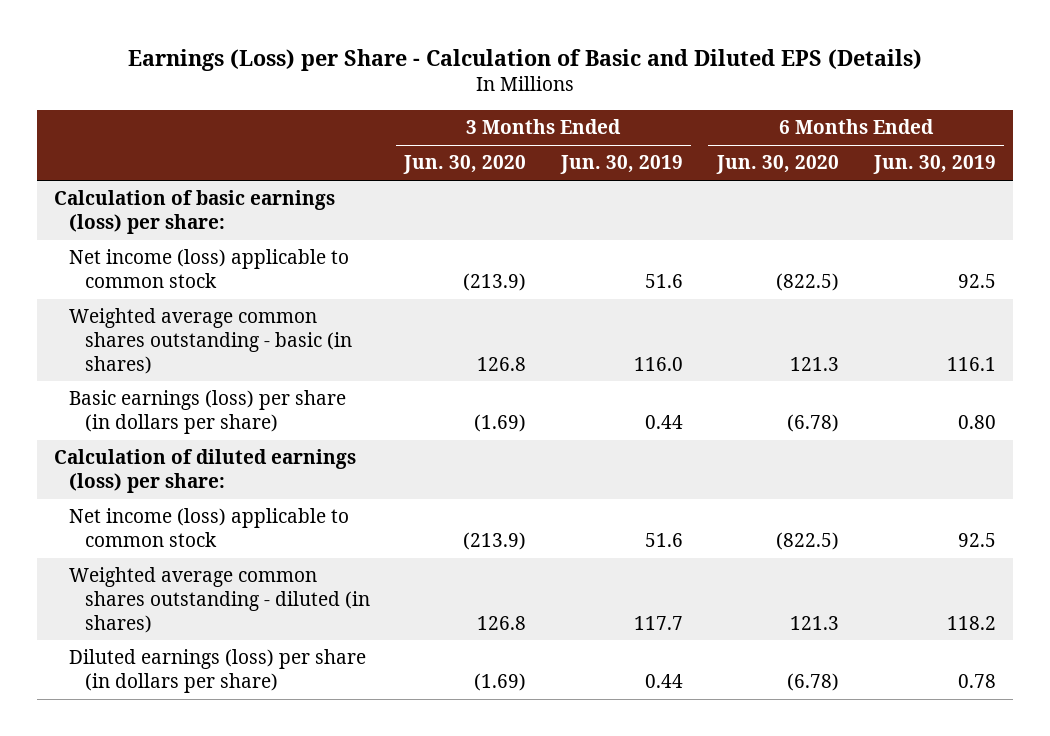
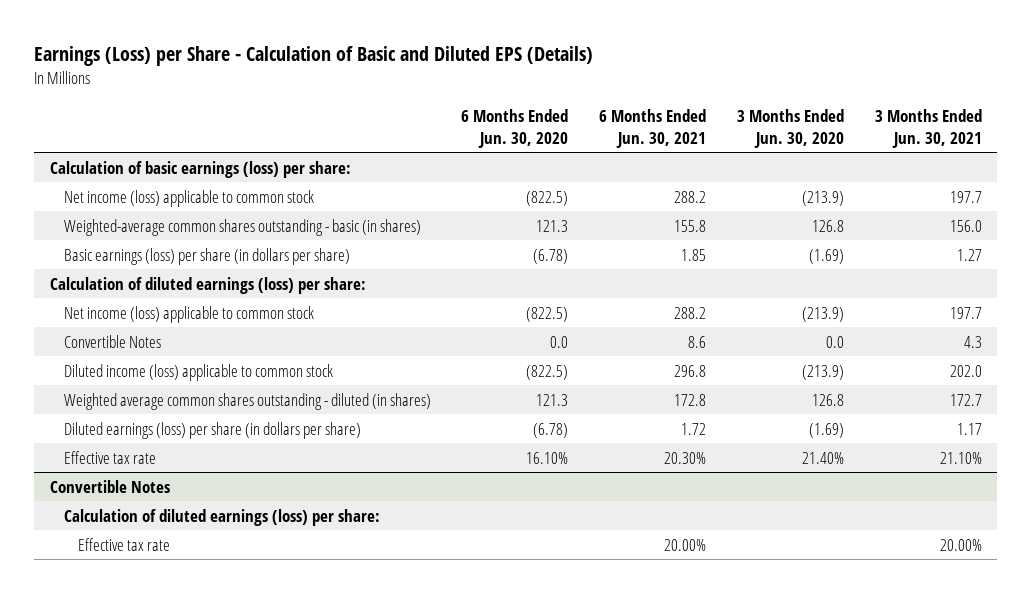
[559,155,683,175] Jun. 30, 2019 -> none
[872,155,996,175] Jun. 30, 2019 -> none
none -> [599,108,707,148] 6 Months Ended Jun. 30, 2021
none -> [874,108,982,148] 3 Months Ended Jun. 30, 2021
[69,308,352,374] Weighted average common shares outstanding - basic (in shares) -> [63,218,421,236] Weighted-average common shares outstanding - basic (in shares)
none -> [63,334,161,348] Convertible Notes
none -> [63,363,333,381] Diluted income (loss) applicable to common stock
none -> [63,450,156,464] Effective tax rate
none -> [49,479,170,493] Convertible Notes
none -> [63,508,380,526] Calculation of diluted earnings (loss) per share:
none -> [77,537,170,551] Effective tax rate

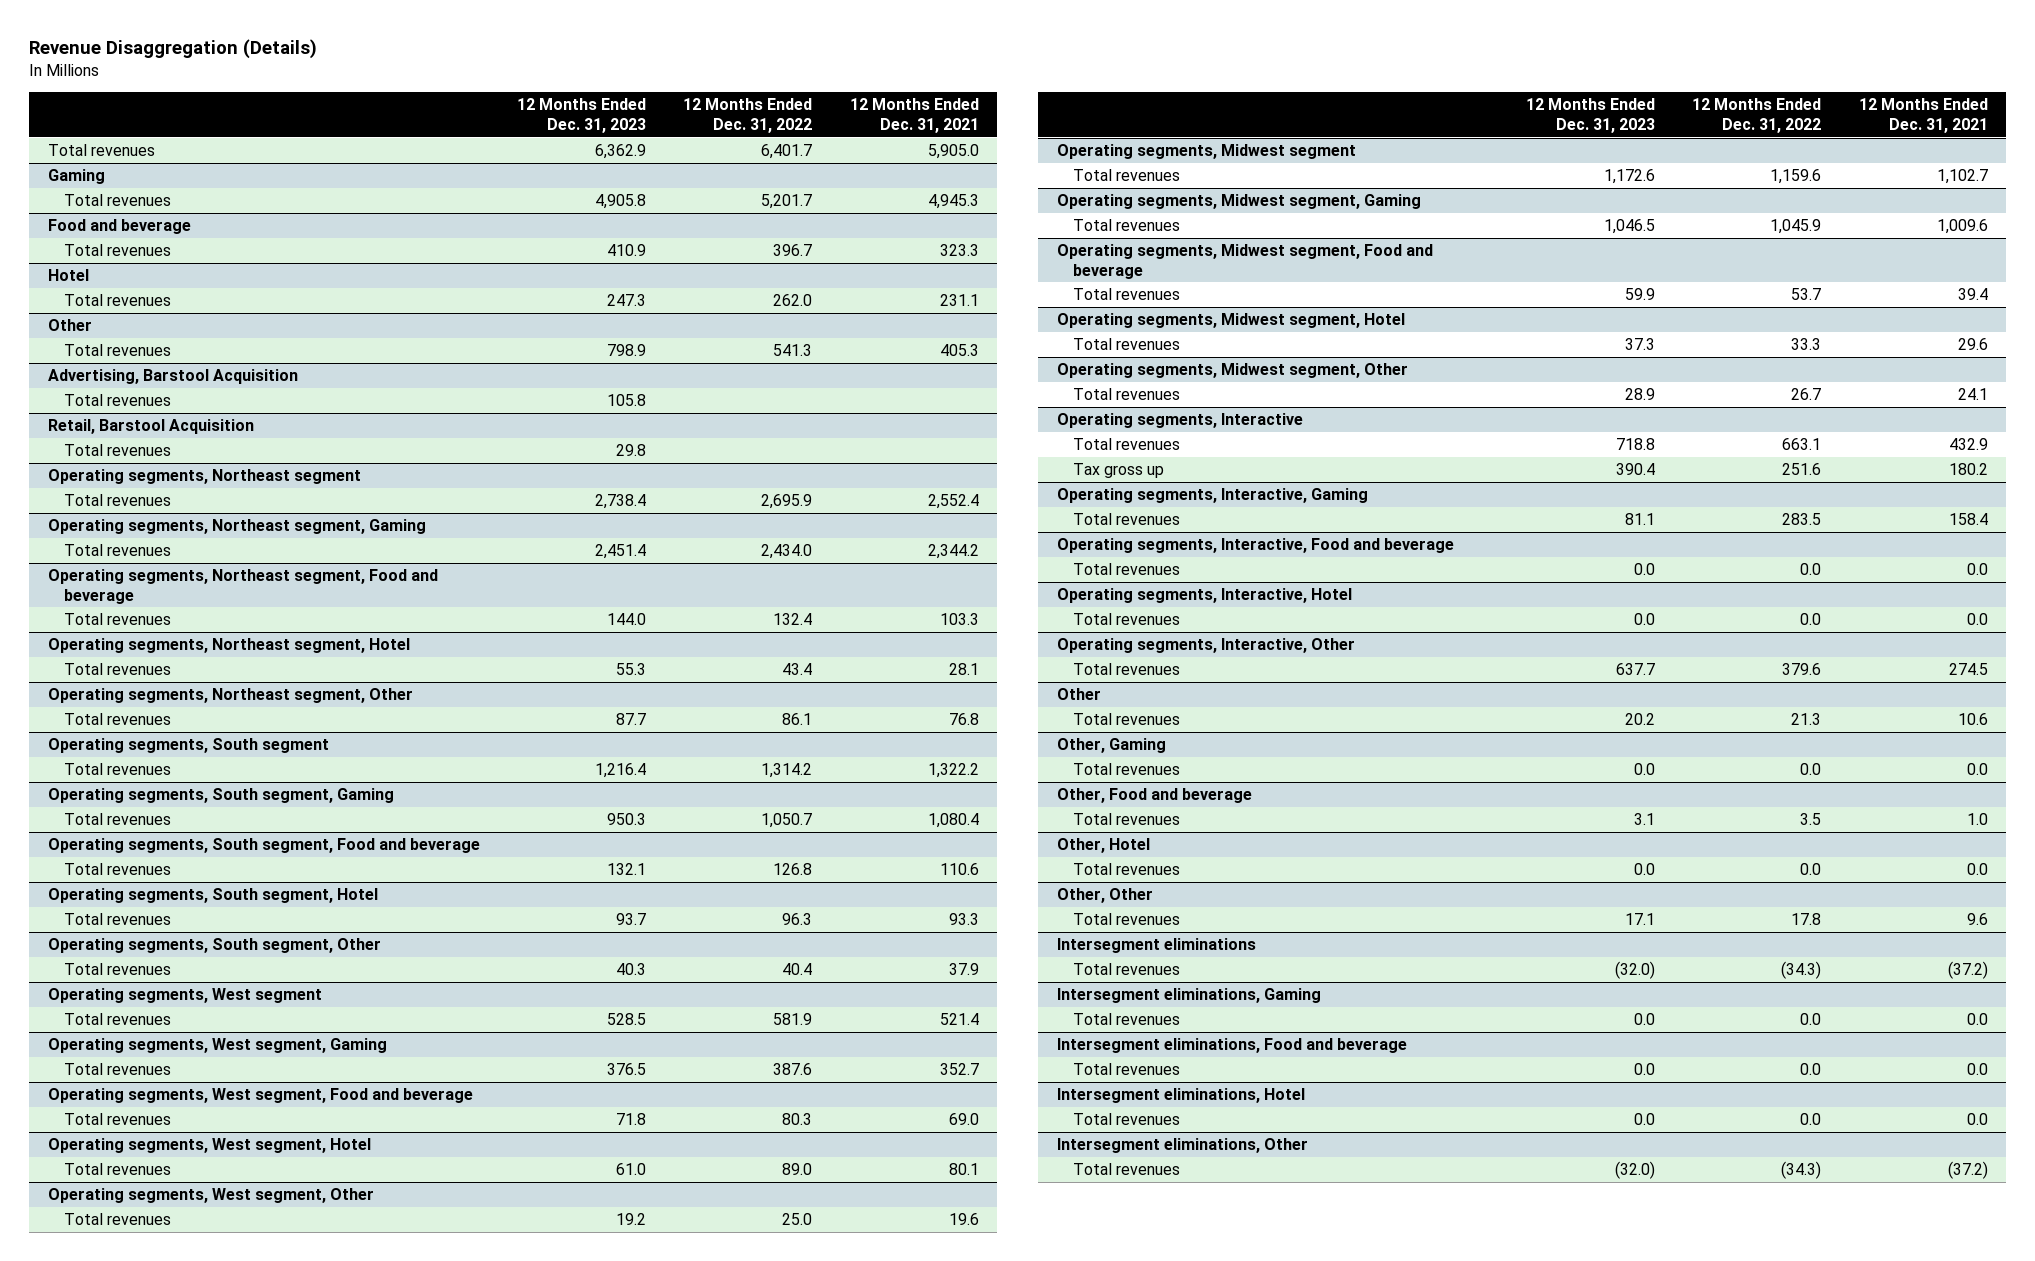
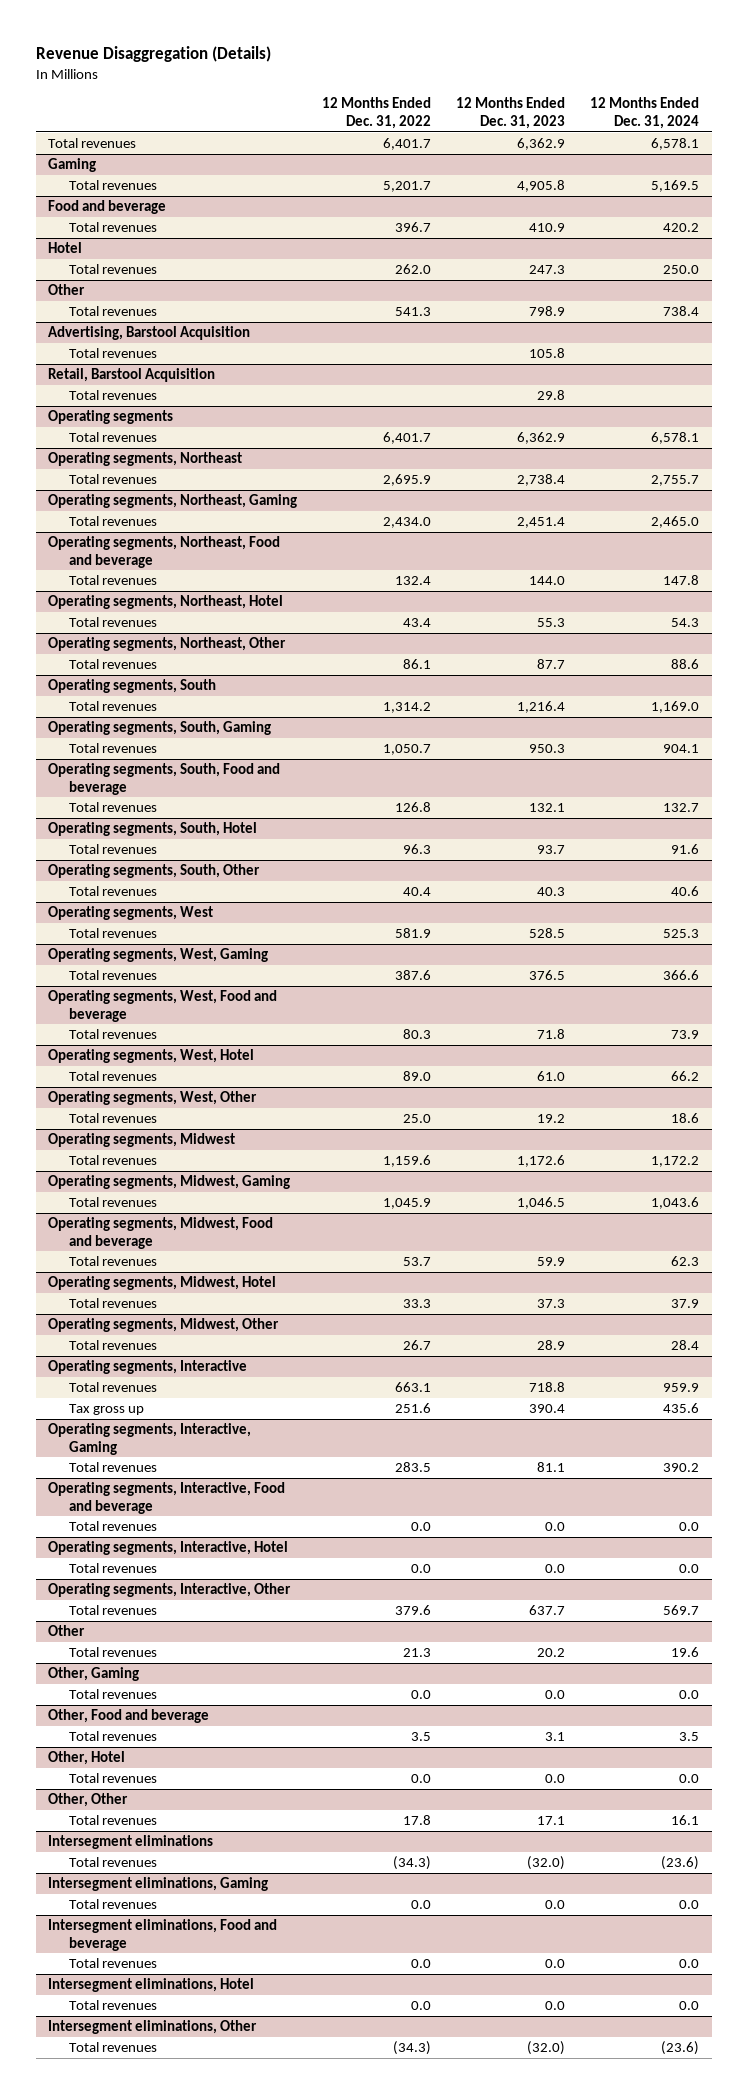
[849,98,979,133] 12 Months Ended Dec. 31, 2021 -> none
none -> [590,97,700,129] 12 Months Ended Dec. 31, 2024
none -> [48,410,174,425] Operating segments
none -> [69,432,158,443] Total revenues
[47,469,361,485] Operating segments, Northeast segment -> [48,452,243,467] Operating segments, Northeast
[47,519,426,535] Operating segments, Northeast segment, Gaming -> [48,494,298,509] Operating segments, Northeast, Gaming
[47,569,438,604] Operating segments, Northeast segment, Food and beverage -> [48,536,281,568] Operating segments, Northeast, Food and beverage
[47,638,410,654] Operating segments, Northeast segment, Hotel -> [48,595,284,610] Operating segments, Northeast, Hotel
[47,688,413,704] Operating segments, Northeast segment, Other -> [48,637,287,652] Operating segments, Northeast, Other
[47,738,329,754] Operating segments, South segment -> [48,679,217,694] Operating segments, South
[47,788,394,804] Operating segments, South segment, Gaming -> [48,721,272,736] Operating segments, South, Gaming
[47,838,480,854] Operating segments, South segment, Food and beverage -> [48,763,281,795] Operating segments, South, Food and beverage
[47,888,378,904] Operating segments, South segment, Hotel -> [48,822,258,837] Operating segments, South, Hotel
[47,938,381,954] Operating segments, South segment, Other -> [48,864,261,879] Operating segments, South, Other
[47,988,322,1004] Operating segments, West segment -> [48,906,214,921] Operating segments, West
[47,1038,387,1054] Operating segments, West segment, Gaming -> [48,948,269,963] Operating segments, West, Gaming
[47,1088,473,1104] Operating segments, West segment, Food and beverage -> [48,990,278,1022] Operating segments, West, Food and beverage
[47,1138,371,1154] Operating segments, West segment, Hotel -> [48,1049,255,1064] Operating segments, West, Hotel
[47,1188,374,1204] Operating segments, West segment, Other -> [48,1091,258,1106] Operating segments, West, Other
[1056,144,1356,160] Operating segments, Midwest segment -> [48,1133,236,1148] Operating segments, Midwest
[1056,194,1421,210] Operating segments, Midwest segment, Gaming -> [48,1175,291,1190] Operating segments, Midwest, Gaming
[1056,244,1433,279] Operating segments, Midwest segment, Food and beverage -> [48,1217,274,1249] Operating segments, Midwest, Food and beverage
[1056,313,1405,329] Operating segments, Midwest segment, Hotel -> [48,1276,277,1291] Operating segments, Midwest, Hotel
[1056,363,1408,379] Operating segments, Midwest segment, Other -> [48,1318,280,1333] Operating segments, Midwest, Other

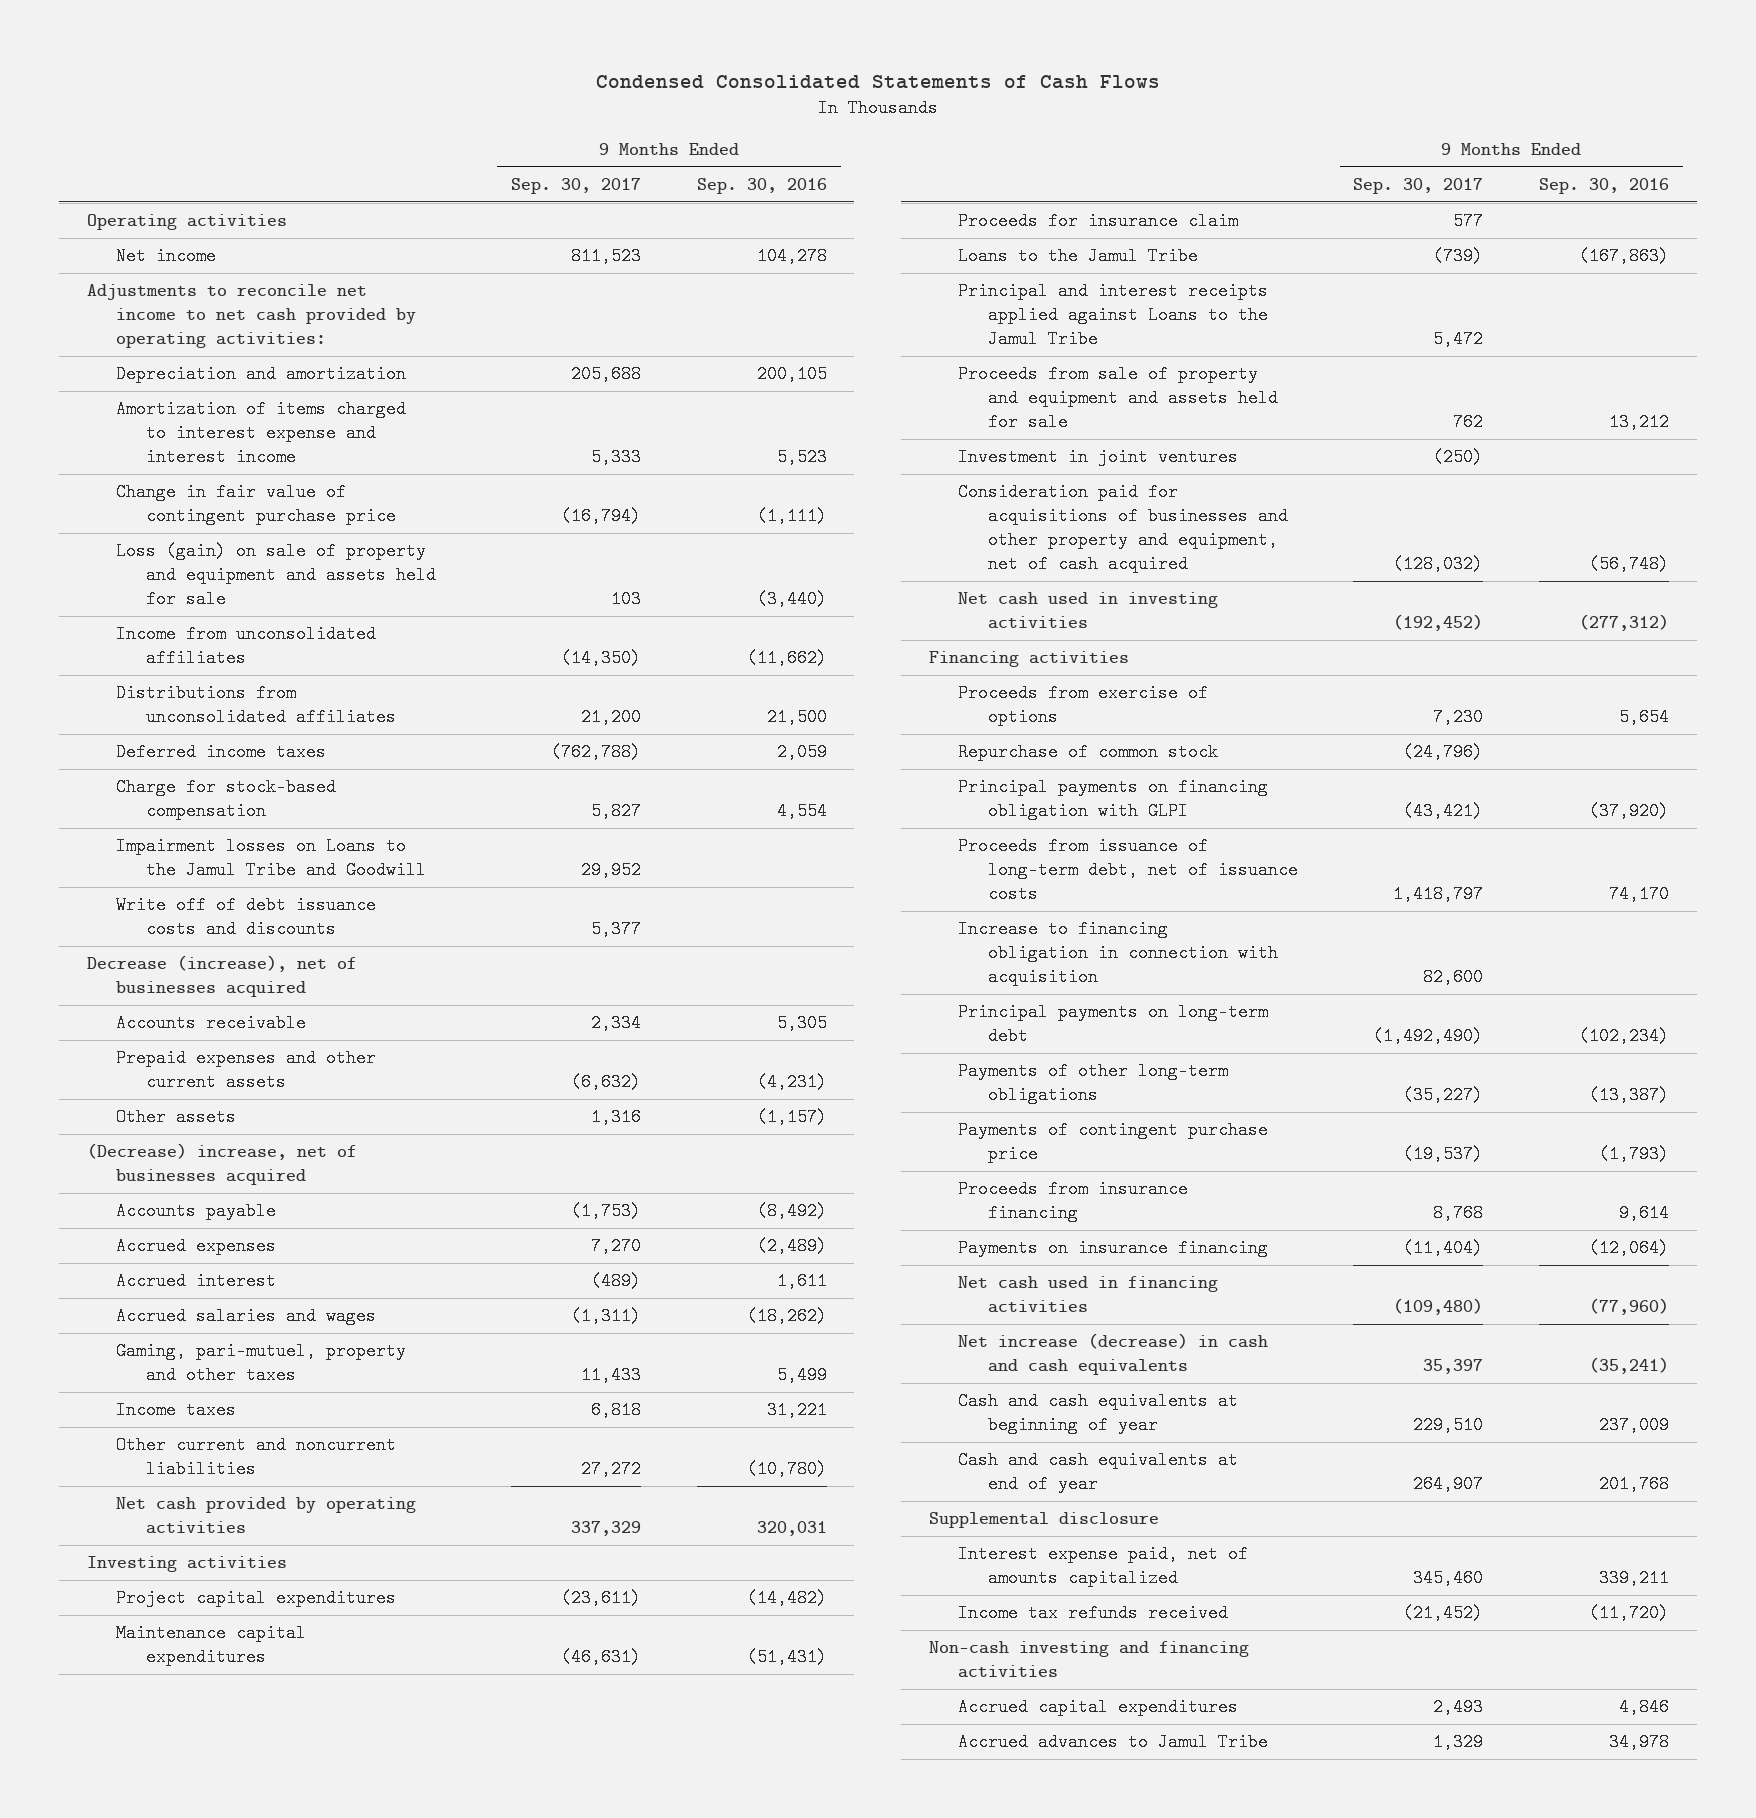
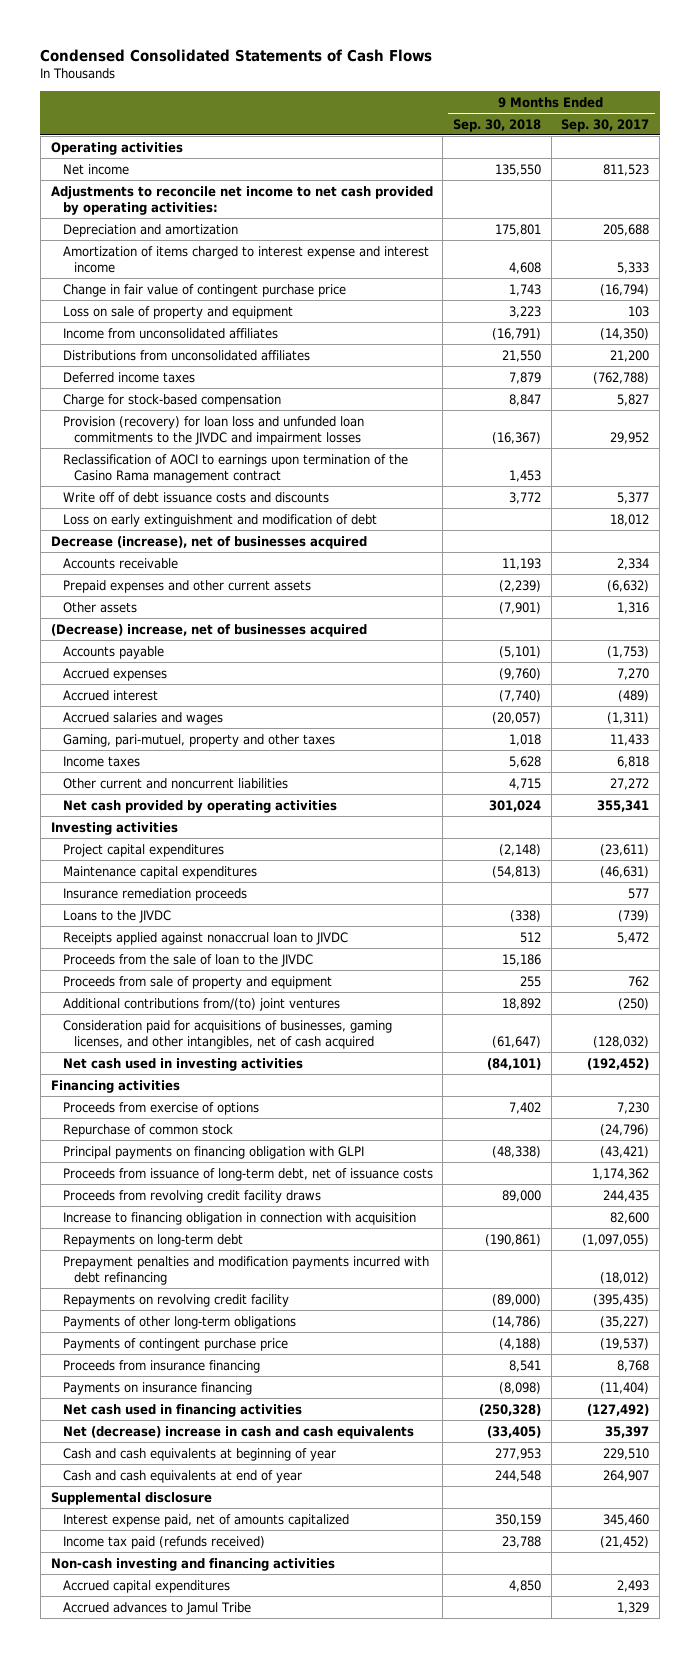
[696,178,827,195] Sep. 30, 2016 -> none
none -> [453,118,542,132] Sep. 30, 2018
[116,542,436,608] Loss (gain) on sale of property and equipment and assets held for sale -> [62,305,293,319] Loss on sale of property and equipment
[116,837,426,880] Impairment losses on Loans to the Jamul Tribe and Goodwill -> [62,415,364,445] Provision (recovery) for loan loss and unfunded loan commitments to the JIVDC and impairment losses
none -> [62,453,408,483] Reclassification of AOCI to earnings upon termination of the Casino Rama management contract
none -> [62,513,377,527] Loss on early extinguishment and modification of debt
[571,1521,642,1537] 337,329 -> [597,799,650,812] 355,341
[958,448,1239,467] Investment in joint ventures -> none
[958,212,1239,231] Proceeds for insurance claim -> [62,887,247,901] Insurance remediation proceeds
[958,247,1199,266] Loans to the Jamul Tribe -> [62,909,171,923] Loans to the JIVDC
[958,282,1269,348] Principal and interest receipts applied against Loans to the Jamul Tribe -> [62,931,348,945] Receipts applied against nonaccrual loan to JIVDC
none -> [62,953,313,967] Proceeds from the sale of loan to the JIVDC
[958,365,1279,431] Proceeds from sale of property and equipment and assets held for sale -> [62,975,332,989] Proceeds from sale of property and equipment
none -> [62,997,340,1011] Additional contributions from/(to) joint ventures
[958,483,1289,573] Consideration paid for acquisitions of businesses and other property and equipment, net of cash acquired -> [62,1019,392,1049] Consideration paid for acquisitions of businesses, gaming licenses, and other intangibles, net of cash acquired
[1393,884,1484,903] 1,418,797 -> [592,1167,650,1180] 1,174,362
none -> [62,1189,321,1203] Proceeds from revolving credit facility draws
[958,1003,1269,1046] Principal payments on long-term debt -> [62,1233,243,1247] Repayments on long-term debt
[1373,1027,1484,1046] (1,492,490) -> [582,1233,650,1246] (1,097,055)
none -> [62,1255,429,1285] Prepayment penalties and modification payments incurred with debt refinancing
none -> [62,1293,289,1307] Repayments on revolving credit facility
[1393,1298,1484,1316] (109,480) -> [587,1403,650,1416] (127,492)
[958,1333,1269,1376] Net increase (decrease) in cash and cash equivalents -> [62,1425,414,1439] Net (decrease) increase in cash and cash equivalents
[958,1604,1229,1623] Income tax refunds received -> [62,1535,265,1549] Income tax paid (refunds received)

